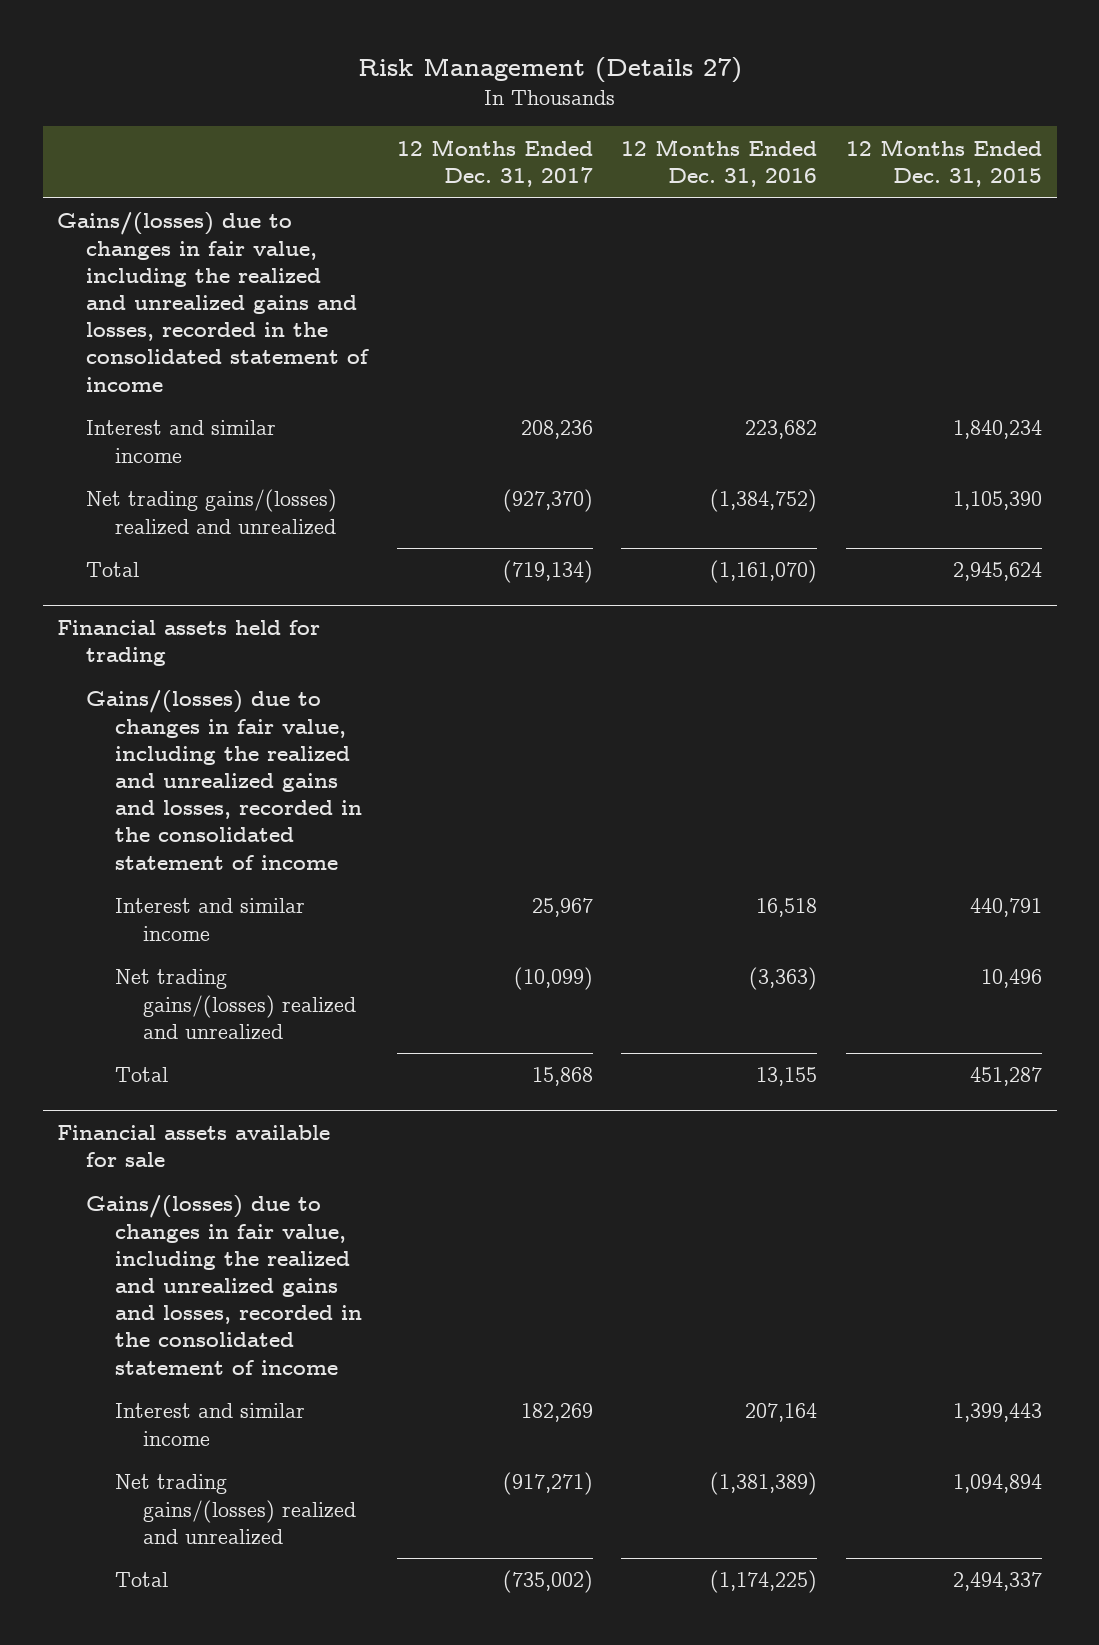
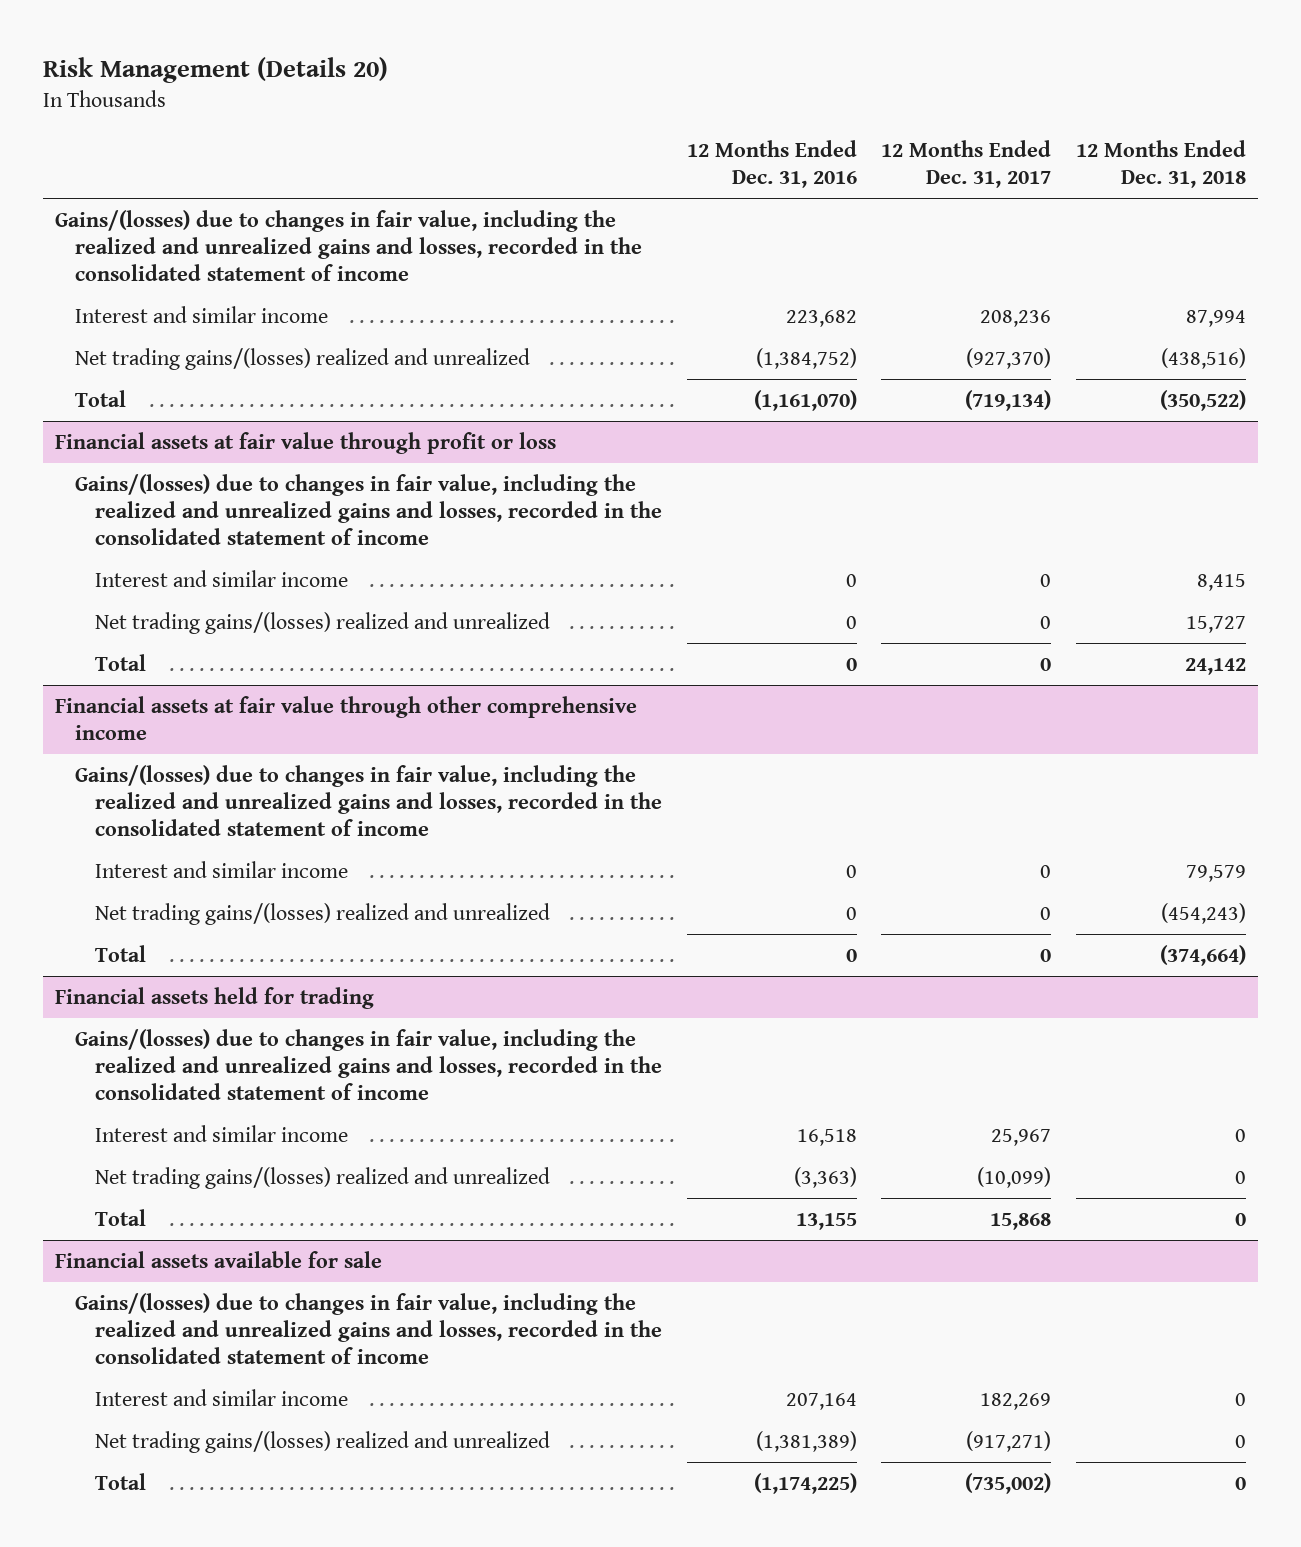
[357,56,742,83] Risk Management (Details 27) -> [42,57,388,84] Risk Management (Details 20)
[846,138,1043,188] 12 Months Ended Dec. 31, 2015 -> none
none -> [1076,139,1247,189] 12 Months Ended Dec. 31, 2018
none -> [54,431,556,454] Financial assets at fair value through profit or loss
none -> [74,473,663,546] Gains/(losses) due to changes in fair value, including the realized and unrealized gains and losses, recorded in the consolidated statement of income
none -> [95,569,349,587] Interest and similar income
none -> [95,611,551,634] Net trading gains/(losses) realized and unrealized
none -> [95,653,147,671] Total
none -> [54,695,637,740] Financial assets at fair value through other comprehensive income
none -> [74,764,663,837] Gains/(losses) due to changes in fair value, including the realized and unrealized gains and losses, recorded in the consolidated statement of income
none -> [95,860,349,878] Interest and similar income
none -> [95,902,551,925] Net trading gains/(losses) realized and unrealized
none -> [95,944,147,962] Total

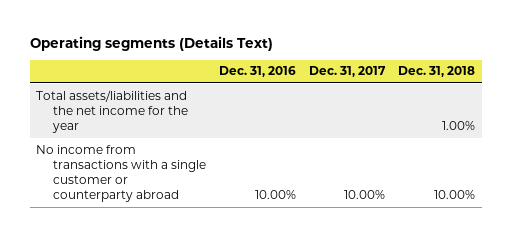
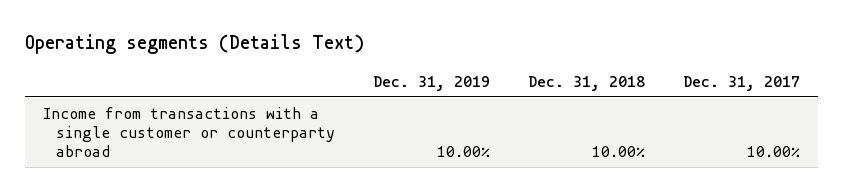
[218,66,296,78] Dec. 31, 2016 -> none
none -> [373,75,491,91] Dec. 31, 2019
[36,89,188,134] Total assets/liabilities and the net income for the year -> none
[36,144,206,203] No income from transactions with a single customer or counterparty abroad -> [43,107,336,158] Income from transactions with a single customer or counterparty abroad

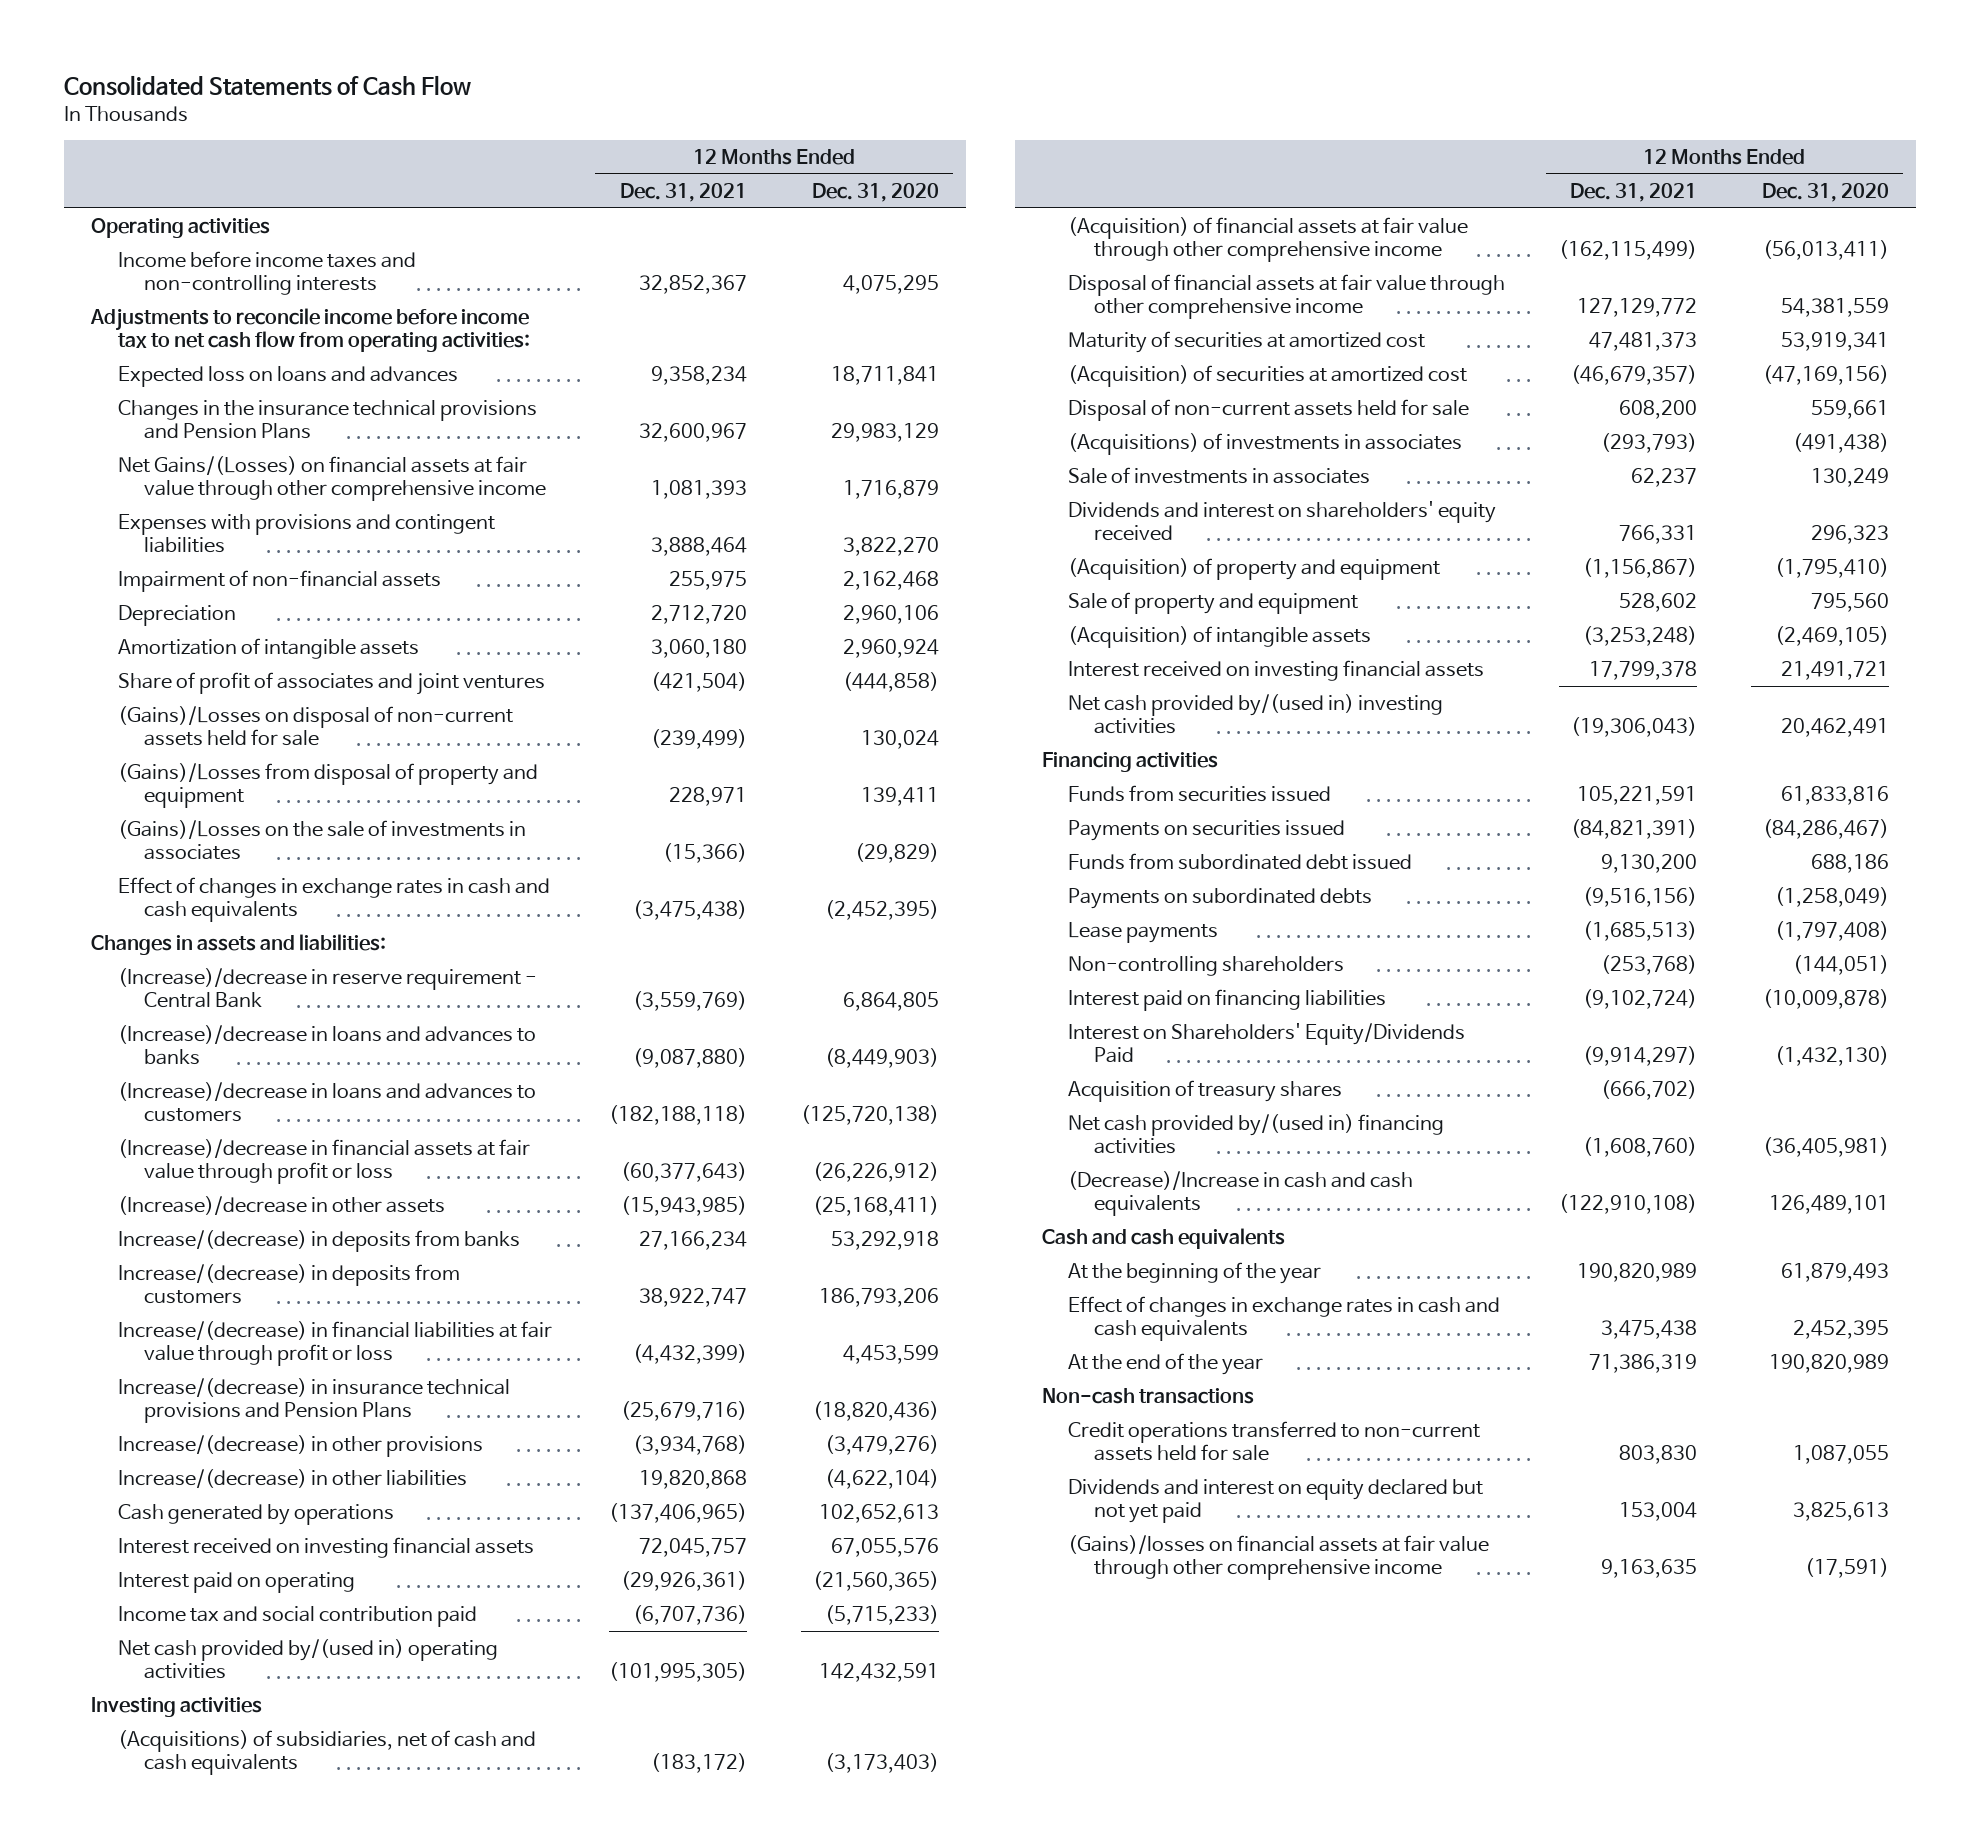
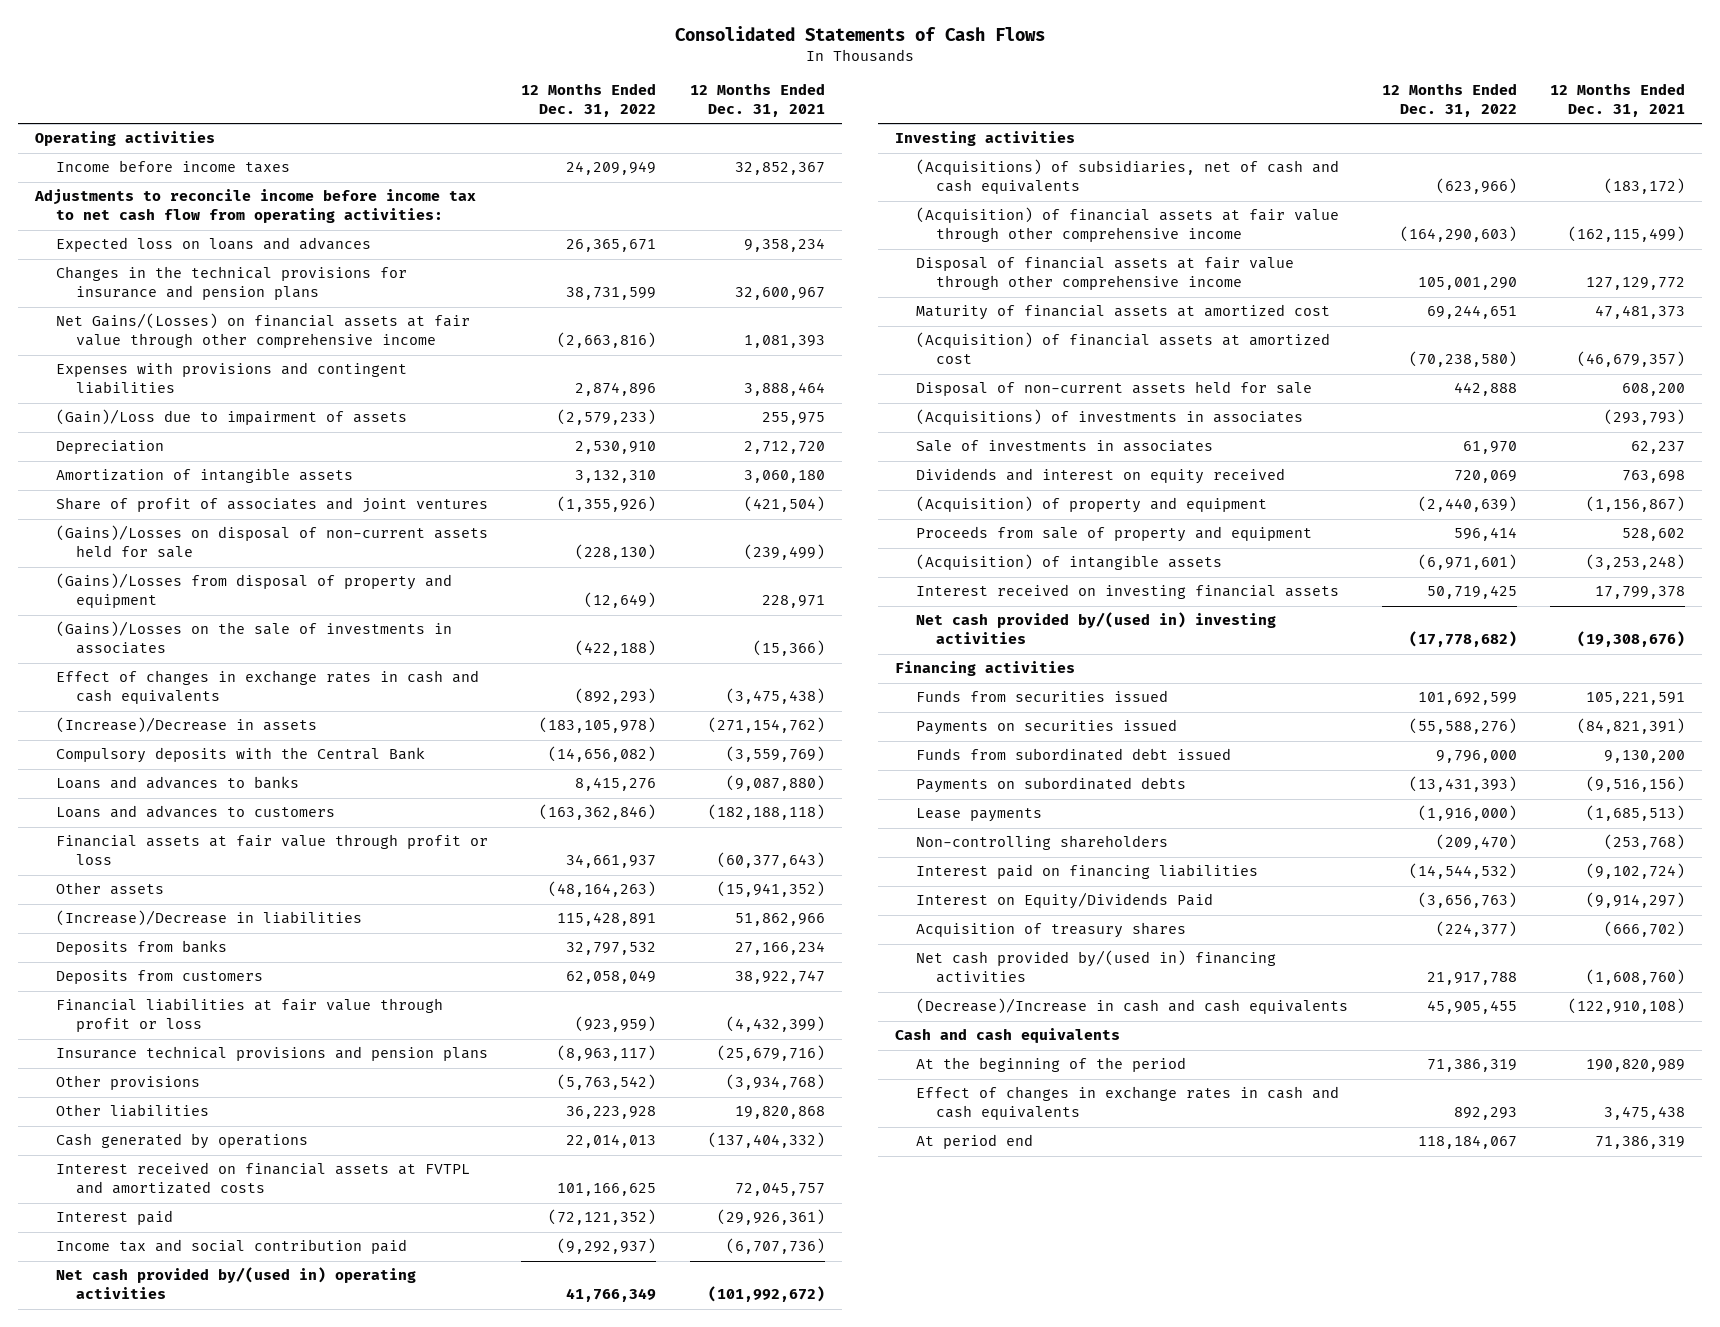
[64,75,472,97] Consolidated Statements of Cash Flow -> [675,25,1046,41] Consolidated Statements of Cash Flows
[812,182,940,202] Dec. 31, 2020 -> none
none -> [521,82,657,117] 12 Months Ended Dec. 31, 2022
[117,250,416,296] Income before income taxes and non-controlling interests -> [55,160,290,174] Income before income taxes
[117,399,537,440] Changes in the insurance technical provisions and Pension Plans -> [55,266,407,301] Changes in the technical provisions for insurance and pension plans
[117,569,441,592] Impairment of non-financial assets -> [55,409,407,426] (Gain)/Loss due to impairment of assets
[91,933,387,955] Changes in assets and liabilities: -> none
none -> [55,717,317,734] (Increase)/Decrease in assets
[117,967,537,1009] (Increase)/decrease in reserve requirement - Central Bank -> [55,747,425,764] Compulsory deposits with the Central Bank
[117,1024,536,1066] (Increase)/decrease in loans and advances to banks -> [55,776,299,790] Loans and advances to banks
[117,1081,536,1123] (Increase)/decrease in loans and advances to customers -> [55,805,335,819] Loans and advances to customers
[117,1138,530,1185] (Increase)/decrease in financial assets at fair value through profit or loss -> [55,834,488,866] Financial assets at fair value through profit or loss
[117,1195,445,1215] (Increase)/decrease in other assets -> [55,882,164,896] Other assets
[620,1195,747,1216] (15,943,985) -> [716,881,825,898] (15,941,352)
none -> [55,910,362,927] (Increase)/Decrease in liabilities
[117,1229,520,1252] Increase/(decrease) in deposits from banks -> [55,940,227,956] Deposits from banks
[117,1263,460,1305] Increase/(decrease) in deposits from customers -> [55,970,263,985] Deposits from customers
[117,1320,552,1367] Increase/(decrease) in financial liabilities at fair value through profit or loss -> [55,998,443,1033] Financial liabilities at fair value through profit or loss
[117,1377,510,1424] Increase/(decrease) in insurance technical provisions and Pension Plans -> [55,1046,488,1062] Insurance technical provisions and pension plans
[117,1434,483,1457] Increase/(decrease) in other provisions -> [55,1075,200,1091] Other provisions
[117,1468,467,1488] Increase/(decrease) in other liabilities -> [55,1104,209,1118] Other liabilities
[608,1502,747,1523] (137,406,965) -> [707,1132,825,1149] (137,404,332)
[117,1536,534,1558] Interest received on investing financial assets -> [55,1162,470,1195] Interest received on financial assets at FVTPL and amortizated costs
[117,1571,355,1593] Interest paid on operating -> [55,1210,173,1226] Interest paid
[608,1662,747,1683] (101,995,305) -> [707,1286,825,1303] (101,992,672)
[1068,330,1426,353] Maturity of securities at amortized cost -> [915,304,1330,321] Maturity of financial assets at amortized cost
[1068,364,1468,387] (Acquisition) of securities at amortized cost -> [915,332,1330,365] (Acquisition) of financial assets at amortized cost
[1068,500,1497,542] Dividends and interest on shareholders' equity received -> [915,468,1285,485] Dividends and interest on equity received
[1619,525,1698,545] 766,331 -> [1622,470,1686,484] 763,698
[1068,591,1359,614] Sale of property and equipment -> [915,526,1312,543] Proceeds from sale of property and equipment
[1571,717,1698,738] (19,306,043) -> [1577,631,1686,648] (19,308,676)
[1068,1022,1466,1064] Interest on Shareholders' Equity/Dividends Paid -> [915,892,1213,910] Interest on Equity/Dividends Paid
[1068,1261,1322,1284] At the beginning of the year -> [915,1057,1186,1073] At the beginning of the period
[1041,1387,1254,1404] Non-cash transactions -> none
[1068,1420,1481,1462] Credit operations transferred to non-current assets held for sale -> none
[1068,1478,1484,1524] Dividends and interest on equity declared but not yet paid -> none
[1068,1534,1490,1581] (Gains)/losses on financial assets at fair value through other comprehensive income -> none
[1068,1352,1264,1375] At the end of the year -> [915,1134,1033,1150] At period end

